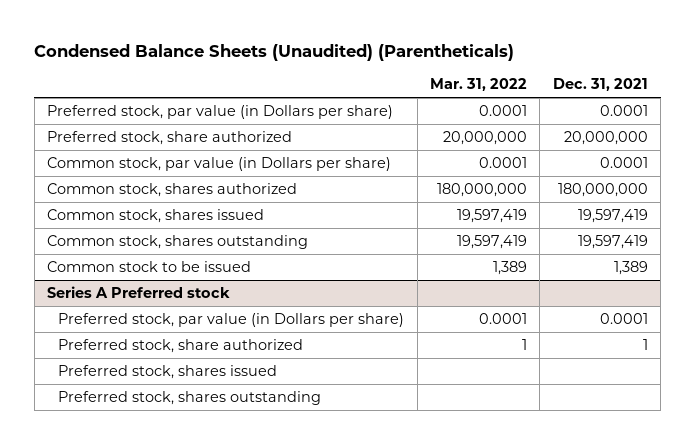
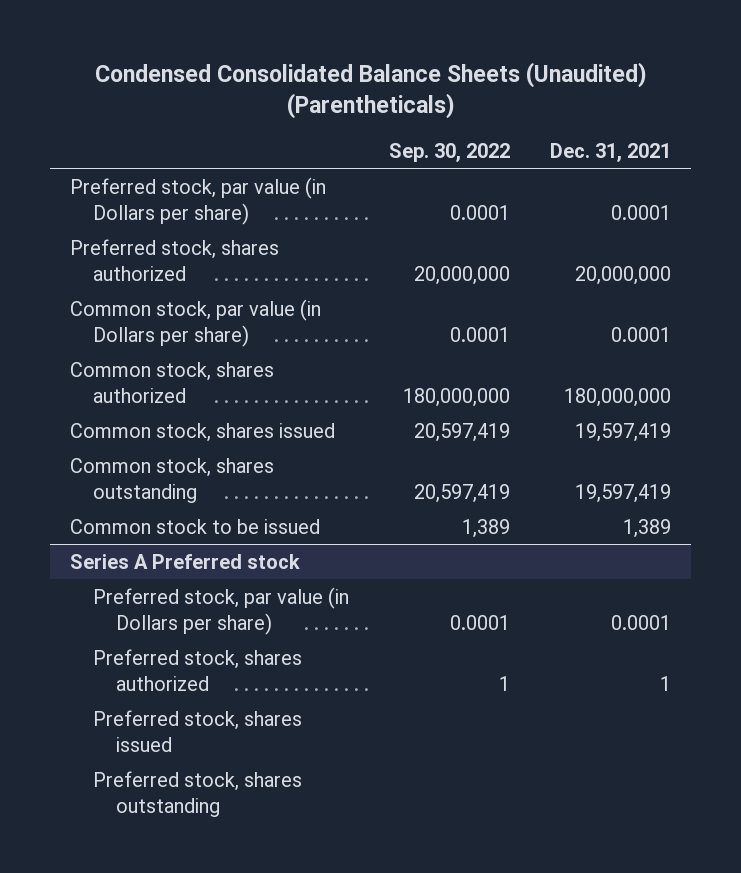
[34,43,515,61] Condensed Balance Sheets (Unaudited) (Parentheticals) -> [94,61,647,119] Condensed Consolidated Balance Sheets (Unaudited) (Parentheticals)
[430,78,528,92] Mar. 31, 2022 -> none
none -> [388,142,510,162] Sep. 30, 2022
[47,131,293,146] Preferred stock, share authorized -> [70,238,280,281] Preferred stock, shares authorized
[58,339,304,354] Preferred stock, share authorized -> [92,648,302,691] Preferred stock, shares authorized

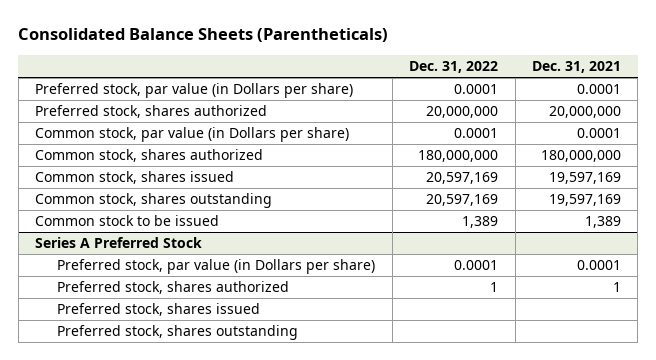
[94,61,647,119] Condensed Consolidated Balance Sheets (Unaudited) (Parentheticals) -> [18,28,389,43] Consolidated Balance Sheets (Parentheticals)
[388,142,510,162] Sep. 30, 2022 -> none
none -> [409,60,499,73] Dec. 31, 2022
[574,422,671,442] 19,597,419 -> [548,172,621,185] 19,597,169
[574,483,671,503] 19,597,419 -> [548,194,621,207] 19,597,169
[70,553,301,569] Series A Preferred stock -> [35,237,203,249] Series A Preferred Stock

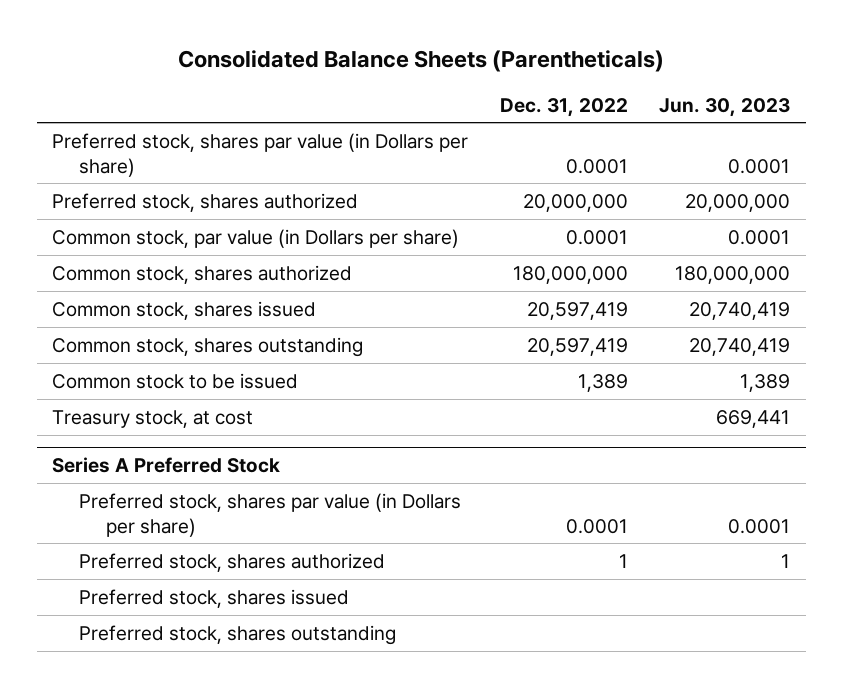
[531,60,621,73] Dec. 31, 2021 -> none
none -> [658,97,790,117] Jun. 30, 2023
[35,83,354,99] Preferred stock, par value (in Dollars per share) -> [52,132,469,177] Preferred stock, shares par value (in Dollars per share)
[426,172,499,185] 20,597,169 -> [526,301,628,320] 20,597,419
[426,194,499,207] 20,597,169 -> [526,337,628,356] 20,597,419
none -> [52,409,254,428] Treasury stock, at cost
[57,259,376,275] Preferred stock, par value (in Dollars per share) -> [78,492,461,537] Preferred stock, shares par value (in Dollars per share)

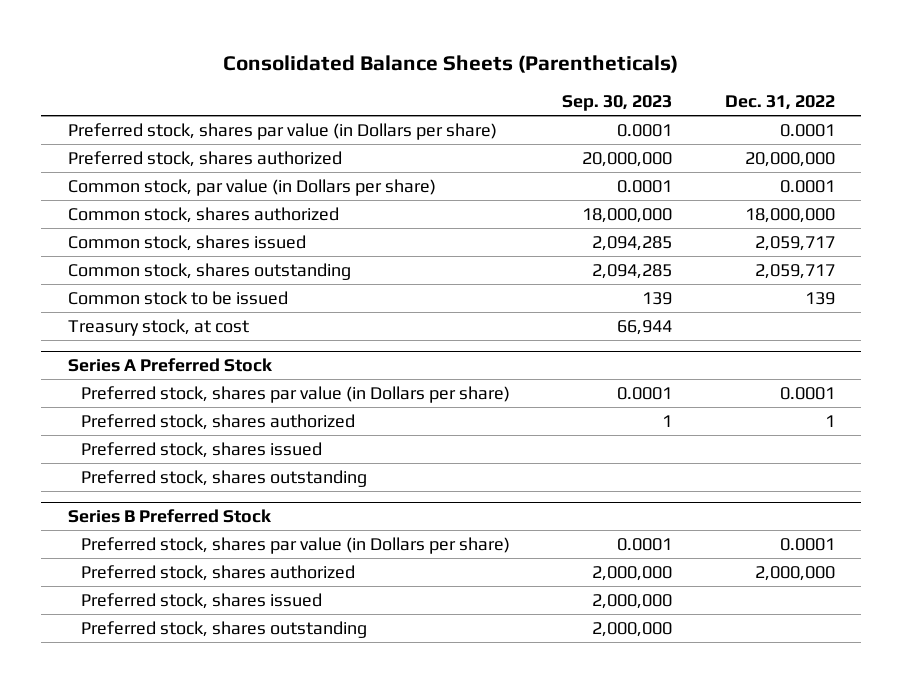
[658,97,790,117] Jun. 30, 2023 -> none
none -> [562,95,673,112] Sep. 30, 2023
[512,265,628,284] 180,000,000 -> [745,207,836,223] 18,000,000
[526,301,628,320] 20,597,419 -> [755,235,836,251] 2,059,717
[526,337,628,356] 20,597,419 -> [755,263,836,279] 2,059,717
[577,373,628,392] 1,389 -> [805,291,836,305] 139
none -> [67,509,271,524] Series B Preferred Stock
none -> [80,536,510,554] Preferred stock, shares par value (in Dollars per share)
none -> [80,564,355,581] Preferred stock, shares authorized
none -> [80,592,322,609] Preferred stock, shares issued
none -> [80,620,367,638] Preferred stock, shares outstanding

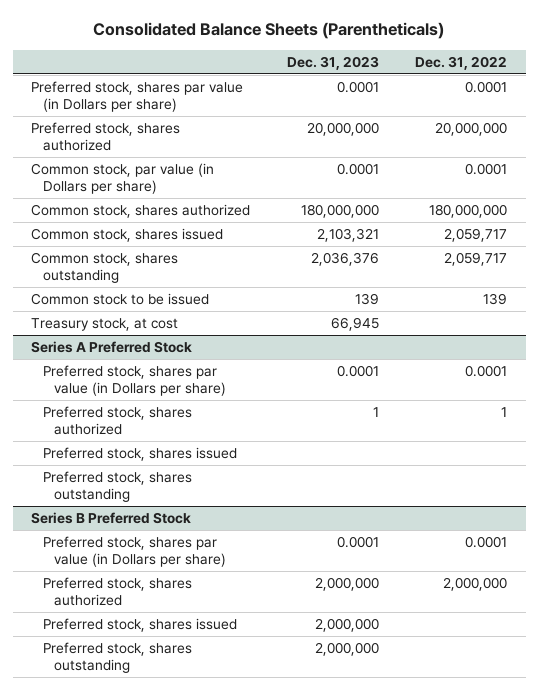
[562,95,673,112] Sep. 30, 2023 -> none
none -> [286,55,379,70] Dec. 31, 2023
[745,207,836,223] 18,000,000 -> [429,204,508,219] 180,000,000

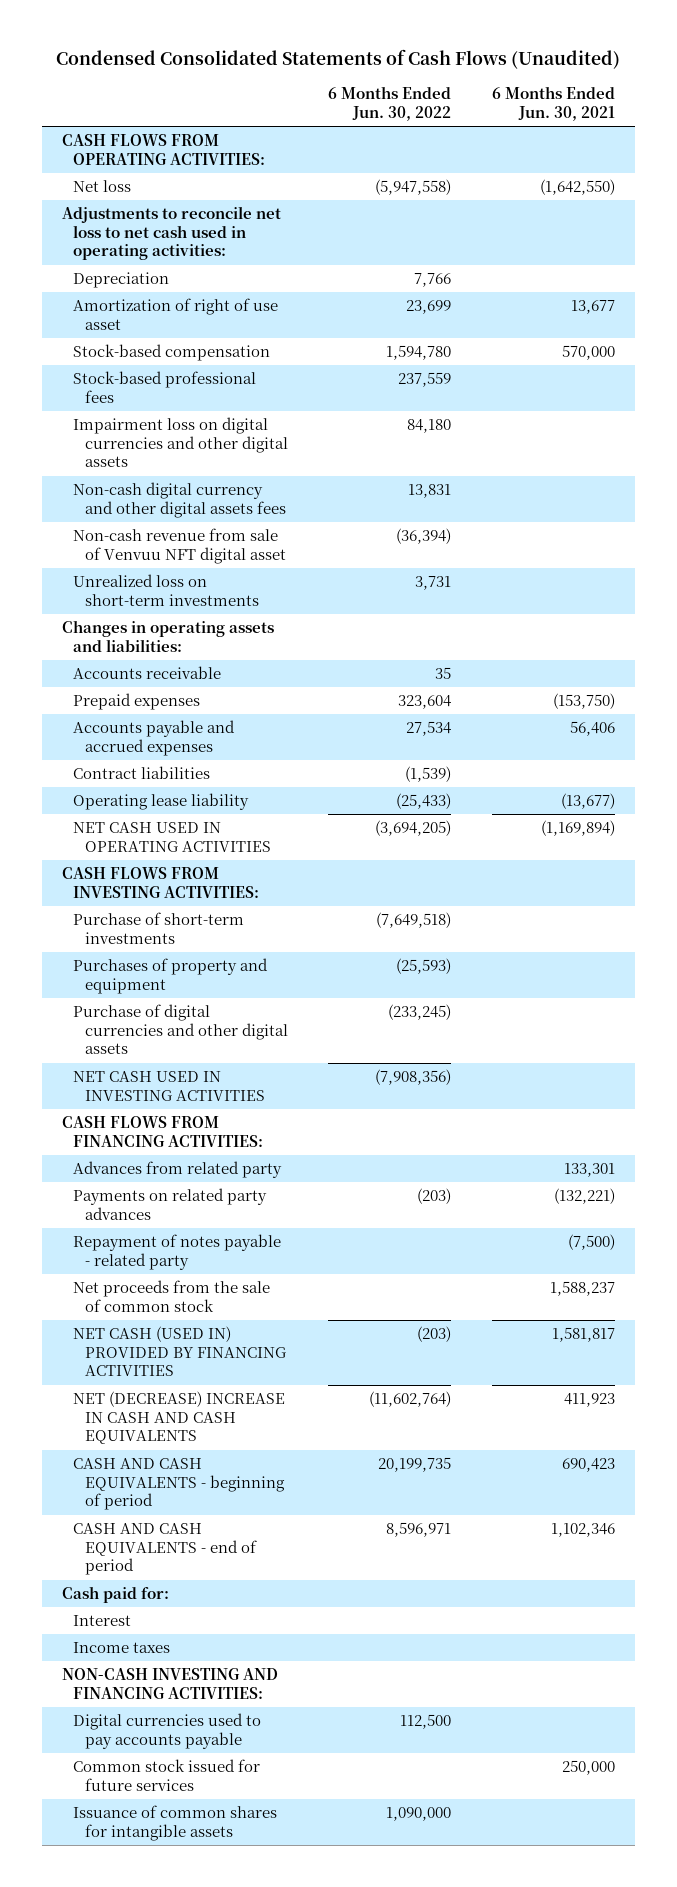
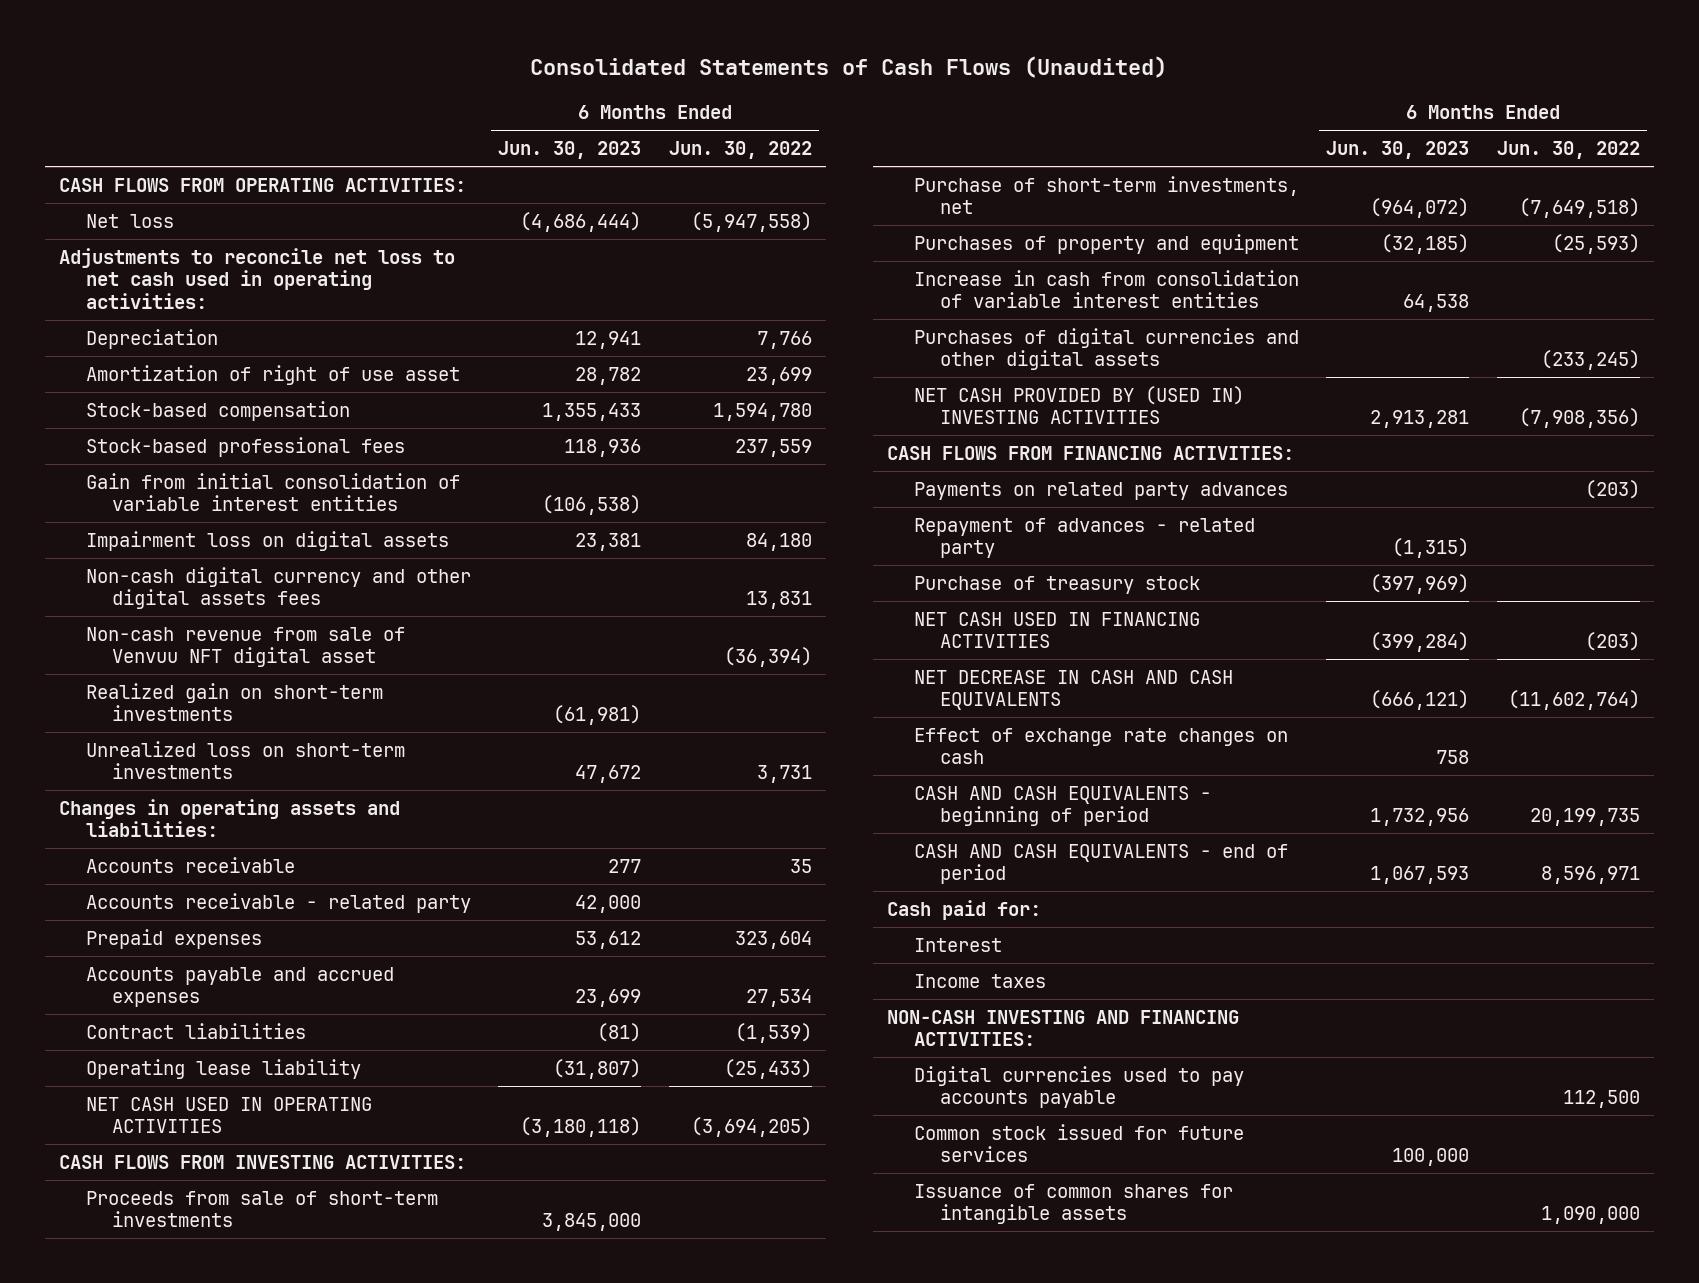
[56,49,621,70] Condensed Consolidated Statements of Cash Flows (Unaudited) -> [530,55,1168,78] Consolidated Statements of Cash Flows (Unaudited)
[491,86,615,121] 6 Months Ended Jun. 30, 2021 -> none
none -> [498,141,642,160] Jun. 30, 2023
none -> [85,473,460,512] Gain from initial consolidation of variable interest entities
[73,417,288,468] Impairment loss on digital currencies and other digital assets -> [85,531,449,552] Impairment loss on digital assets
none -> [85,683,383,722] Realized gain on short-term investments
none -> [85,893,471,914] Accounts receivable - related party
none -> [85,1191,438,1228] Proceeds from sale of short-term investments
[73,912,245,944] Purchase of short-term investments -> [913,176,1299,215] Purchase of short-term investments, net
none -> [913,270,1299,309] Increase in cash from consolidation of variable interest entities
[73,1004,288,1055] Purchase of digital currencies and other digital assets -> [913,328,1299,371] Purchases of digital currencies and other digital assets
[73,1071,265,1101] NET CASH USED IN INVESTING ACTIVITIES -> [913,386,1244,425] NET CASH PROVIDED BY (USED IN) INVESTING ACTIVITIES
[73,1161,283,1179] Advances from related party -> none
[73,1234,282,1270] Repayment of notes payable - related party -> [913,518,1255,559] Repayment of advances - related party
[73,1280,271,1312] Net proceeds from the sale of common stock -> [913,576,1200,595] Purchase of treasury stock
[73,1326,286,1377] NET CASH (USED IN) PROVIDED BY FINANCING ACTIVITIES -> [913,612,1200,649] NET CASH USED IN FINANCING ACTIVITIES
[73,1391,286,1445] NET (DECREASE) INCREASE IN CASH AND CASH EQUIVALENTS -> [913,670,1233,711] NET DECREASE IN CASH AND CASH EQUIVALENTS
none -> [913,728,1288,765] Effect of exchange rate changes on cash

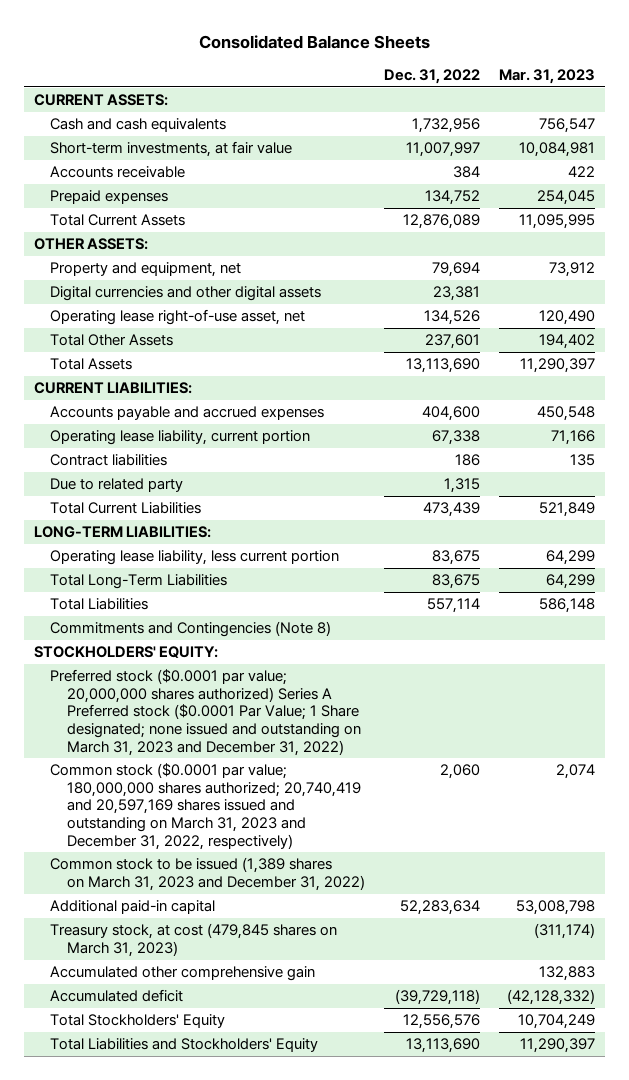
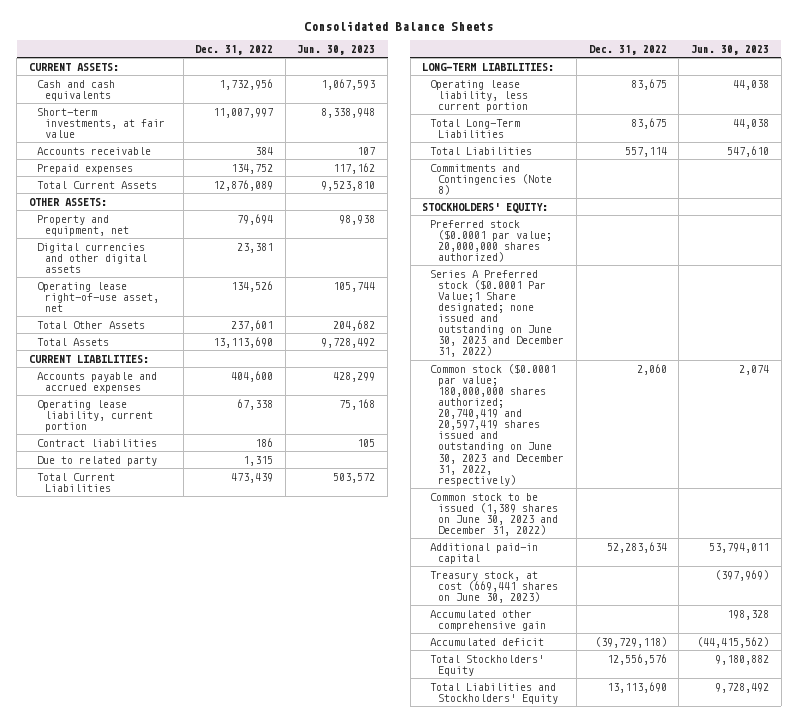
[499,69,596,85] Mar. 31, 2023 -> none
none -> [297,44,376,55] Jun. 30, 2023
none -> [430,219,553,263] Preferred stock ($0.0001 par value; 20,000,000 shares authorized)
[50,669,361,756] Preferred stock ($0.0001 par value; 20,000,000 shares authorized) Series A Preferred stock ($0.0001 Par Value; 1 Share designated; none issued and outstanding on March 31, 2023 and December 31, 2022) -> [430,269,565,358] Series A Preferred stock ($0.0001 Par Value;1 Share designated; none issued and outstanding on June 30, 2023 and December 31, 2022)
[50,763,361,850] Common stock ($0.0001 par value; 180,000,000 shares authorized; 20,740,419 and 20,597,169 shares issued and outstanding on March 31, 2023 and December 31, 2022, respectively) -> [430,363,565,486] Common stock ($0.0001 par value; 180,000,000 shares authorized; 20,740,419 and 20,597,419 shares issued and outstanding on June 30, 2023 and December 31, 2022, respectively)
[50,857,365,891] Common stock to be issued (1,389 shares on March 31, 2023 and December 31, 2022) -> [430,492,559,537] Common stock to be issued (1,389 shares on June 30, 2023 and December 31, 2022)
[50,923,338,957] Treasury stock, at cost (479,845 shares on March 31, 2023) -> [430,570,559,603] Treasury stock, at cost (669,441 shares on June 30, 2023)

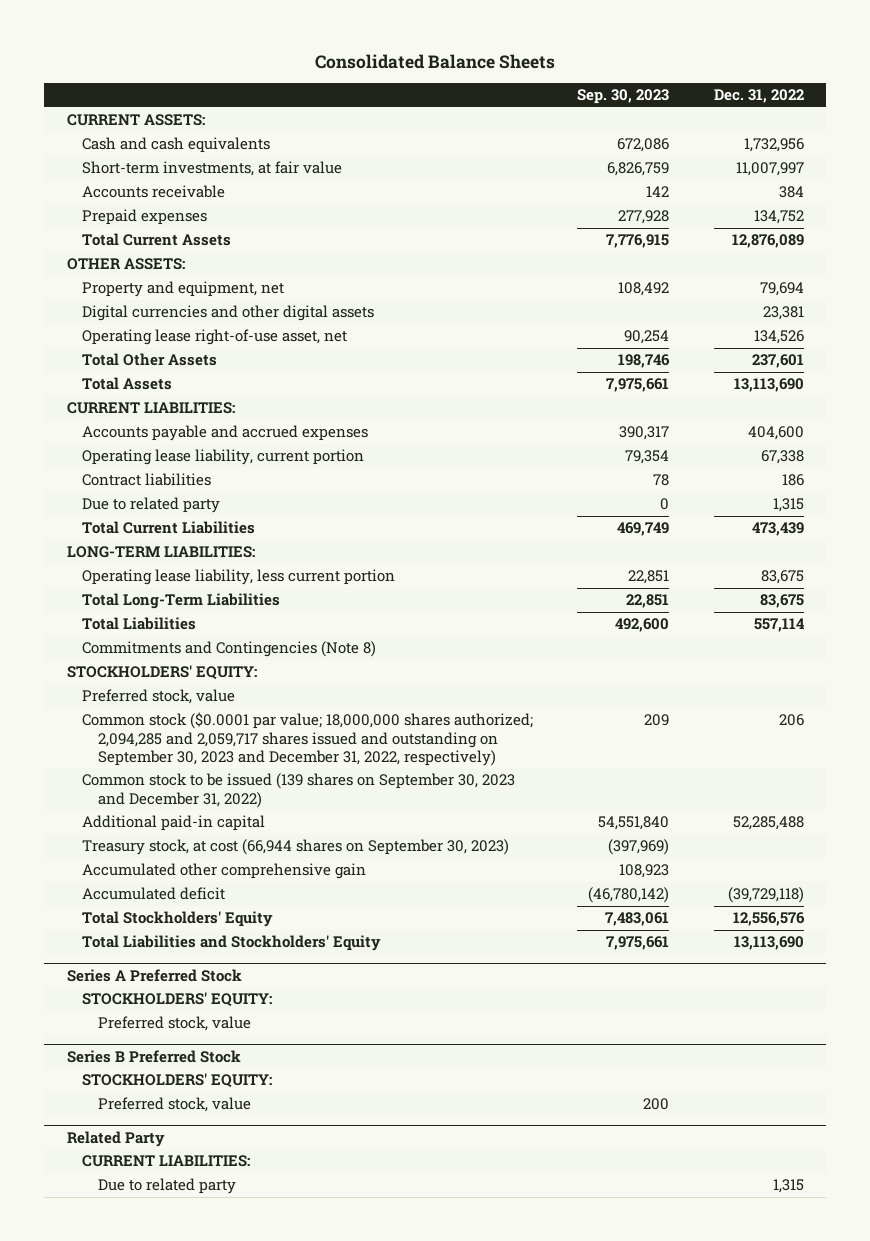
[297,44,376,55] Jun. 30, 2023 -> none
none -> [577,89,670,105] Sep. 30, 2023
[430,269,565,358] Series A Preferred stock ($0.0001 Par Value;1 Share designated; none issued and outstanding on June 30, 2023 and December 31, 2022) -> none
[430,219,553,263] Preferred stock ($0.0001 par value; 20,000,000 shares authorized) -> [82,689,236,705] Preferred stock, value
[430,363,565,486] Common stock ($0.0001 par value; 180,000,000 shares authorized; 20,740,419 and 20,597,419 shares issued and outstanding on June 30, 2023 and December 31, 2022, respectively) -> [82,712,534,766] Common stock ($0.0001 par value; 18,000,000 shares authorized; 2,094,285 and 2,059,717 shares issued and outstanding on September 30, 2023 and December 31, 2022, respectively)
[636,363,667,375] 2,060 -> [778,714,804,727] 206
[430,492,559,537] Common stock to be issued (1,389 shares on June 30, 2023 and December 31, 2022) -> [82,773,516,808] Common stock to be issued (139 shares on September 30, 2023 and December 31, 2022)
[606,541,667,553] 52,283,634 -> [732,816,804,831] 52,285,488
[430,570,559,603] Treasury stock, at cost (669,441 shares on June 30, 2023) -> [82,839,510,856] Treasury stock, at cost (66,944 shares on September 30, 2023)
none -> [66,968,242,982] Series A Preferred Stock
none -> [82,992,273,1008] STOCKHOLDERS' EQUITY:
none -> [97,1016,251,1032] Preferred stock, value
none -> [66,1049,241,1063] Series B Preferred Stock
none -> [82,1073,273,1089] STOCKHOLDERS' EQUITY:
none -> [97,1097,251,1113] Preferred stock, value
none -> [66,1130,165,1147] Related Party
none -> [82,1155,251,1168] CURRENT LIABILITIES:
none -> [97,1178,236,1195] Due to related party

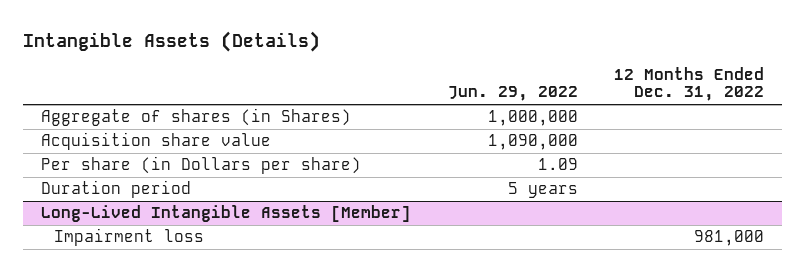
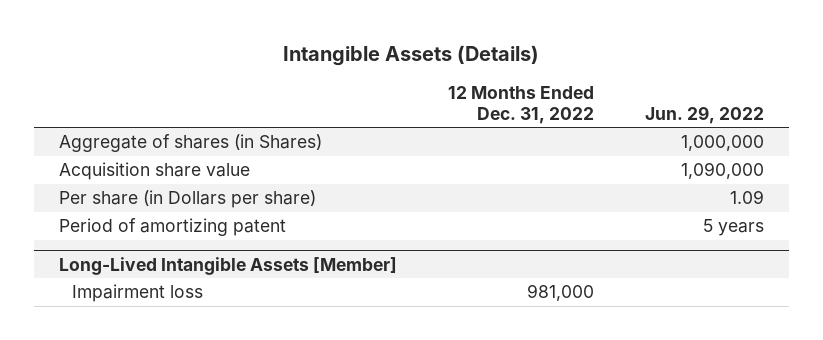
[41,180,192,199] Duration period -> [59,218,287,237] Period of amortizing patent

